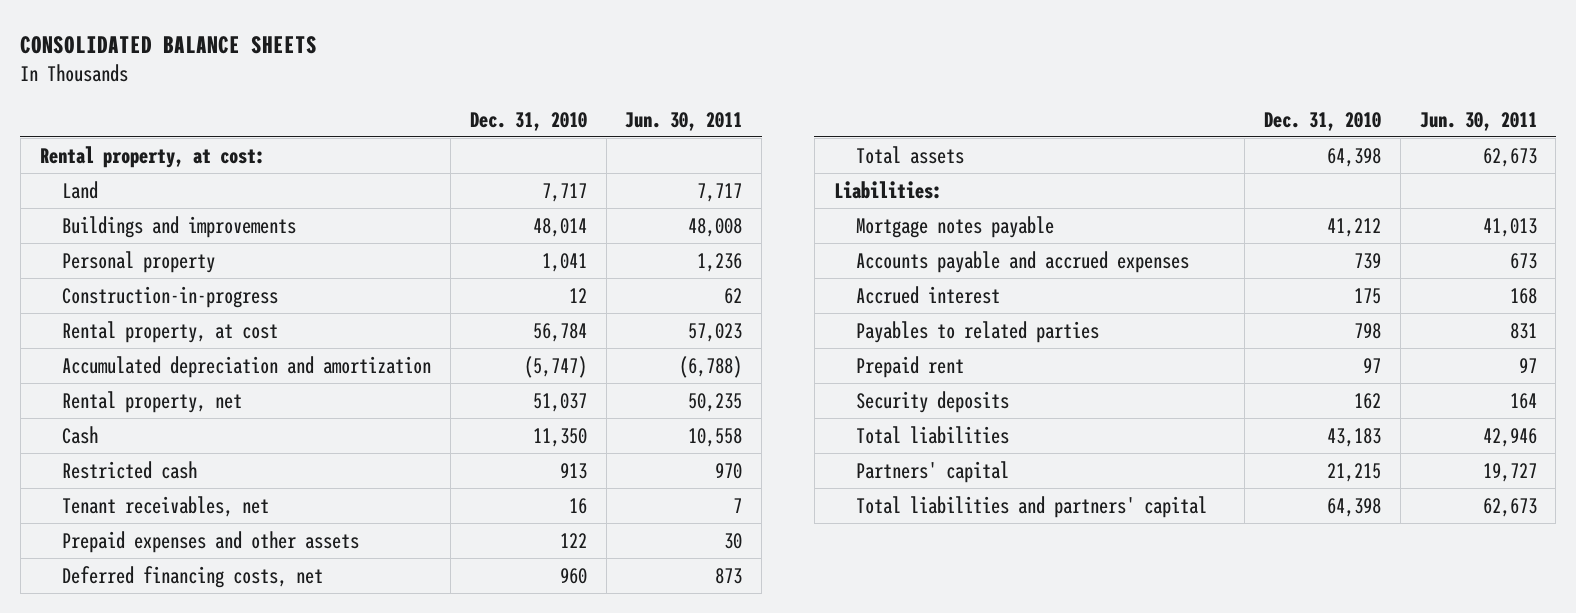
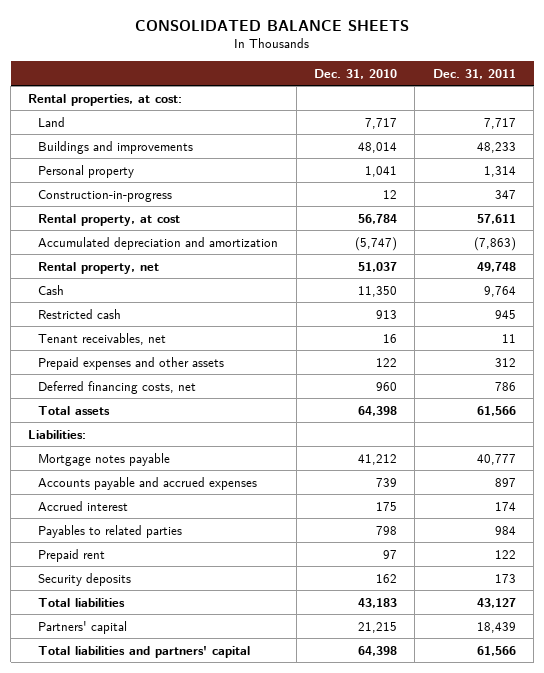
[625,111,743,131] Jun. 30, 2011 -> none
none -> [432,68,516,79] Dec. 31, 2011
[39,145,265,168] Rental property, at cost: -> [28,93,183,106] Rental properties, at cost:

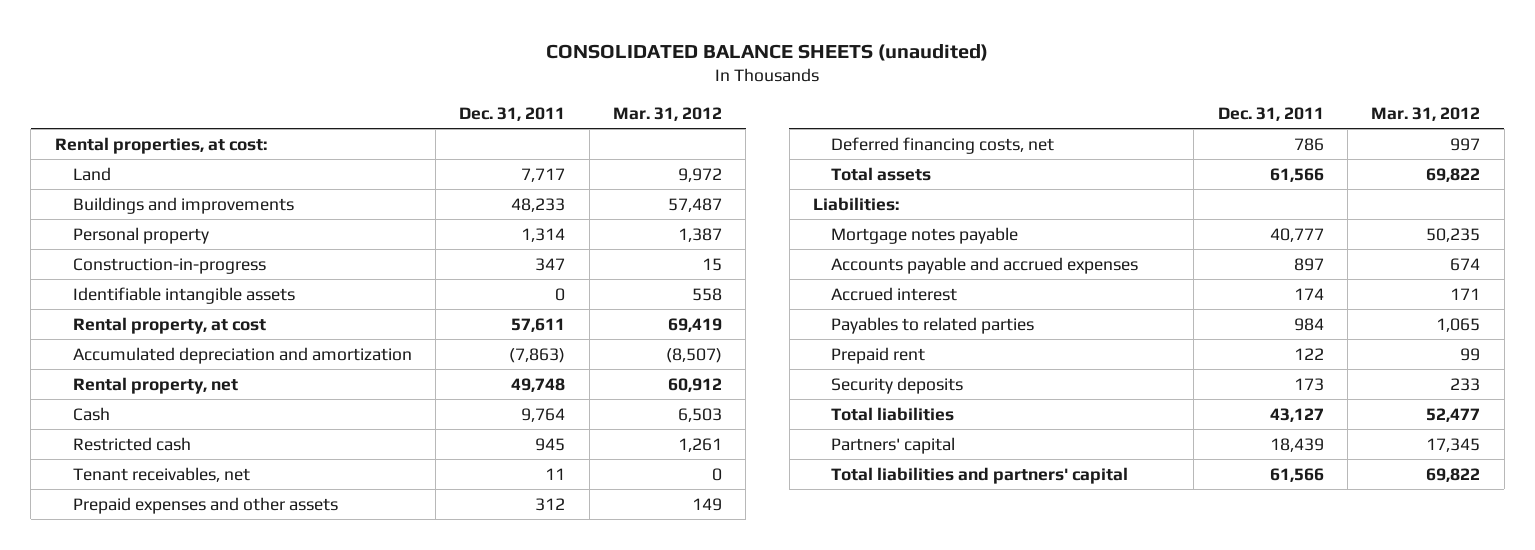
[135,19,410,31] CONSOLIDATED BALANCE SHEETS -> [546,43,989,61] CONSOLIDATED BALANCE SHEETS (unaudited)
[314,68,398,79] Dec. 31, 2010 -> none
none -> [613,106,723,121] Mar. 31, 2012
none -> [72,286,295,304] Identifiable intangible assets

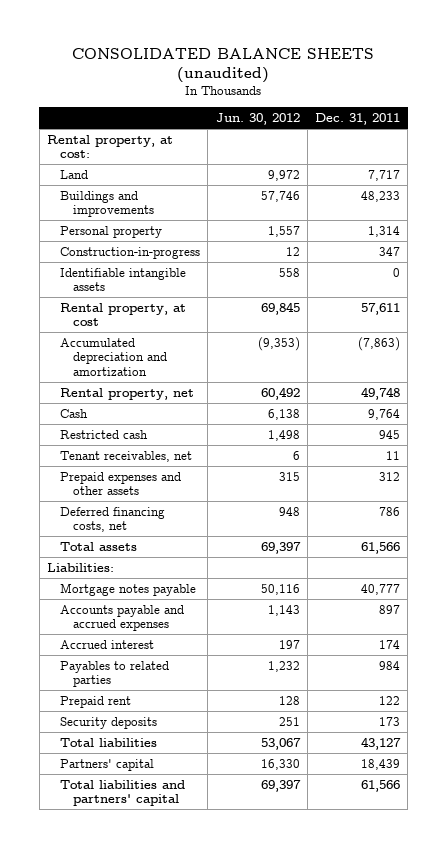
[613,106,723,121] Mar. 31, 2012 -> none
none -> [215,112,300,125] Jun. 30, 2012
[54,136,267,154] Rental properties, at cost: -> [46,134,173,159] Rental property, at cost:

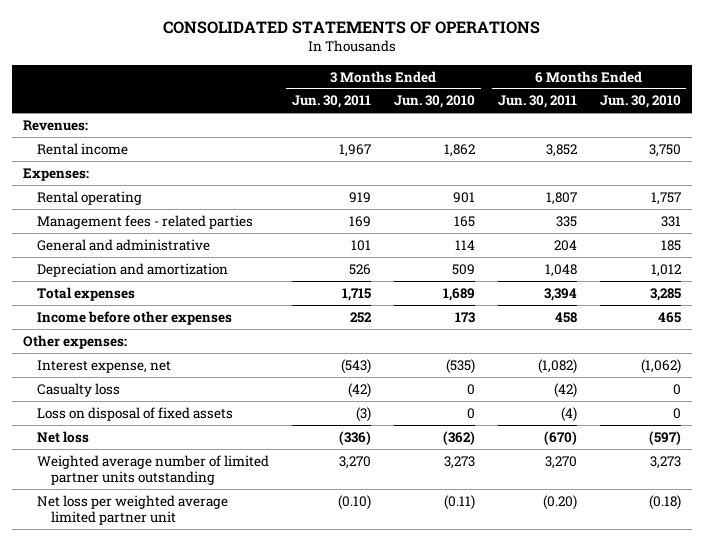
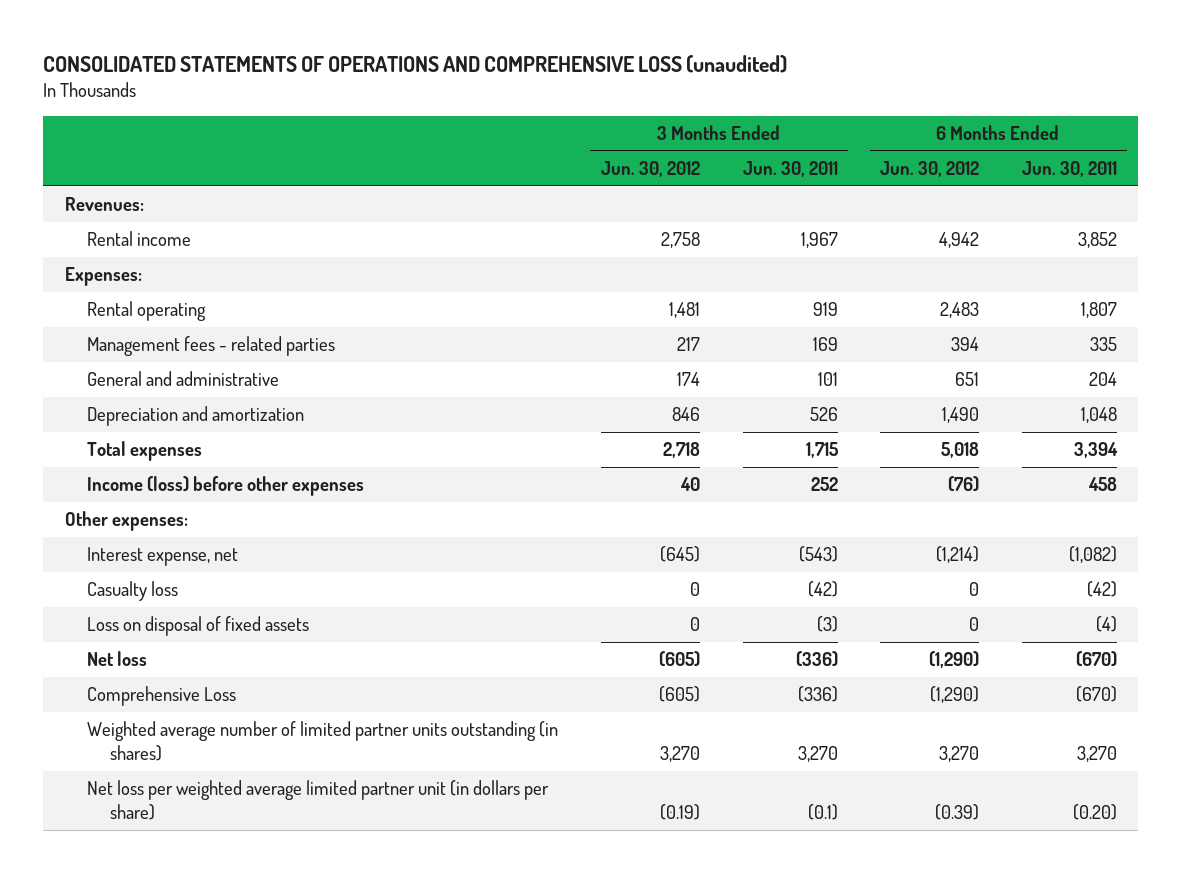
[162,20,540,34] CONSOLIDATED STATEMENTS OF OPERATIONS -> [43,55,788,74] CONSOLIDATED STATEMENTS OF OPERATIONS AND COMPREHENSIVE LOSS (unaudited)
[393,95,475,109] Jun. 30, 2010 -> none
[599,95,681,109] Jun. 30, 2010 -> none
none -> [600,160,700,177] Jun. 30, 2012
none -> [880,160,980,177] Jun. 30, 2012
[36,310,232,325] Income before other expenses -> [87,476,365,497] Income (loss) before other expenses
none -> [87,686,237,707] Comprehensive Loss
[36,454,269,485] Weighted average number of limited partner units outstanding -> [87,721,559,761] Weighted average number of limited partner units outstanding (in shares)
[36,494,228,525] Net loss per weighted average limited partner unit -> [87,780,550,820] Net loss per weighted average limited partner unit (in dollars per share)
[337,494,371,510] (0.10) -> [807,803,838,820] (0.1)

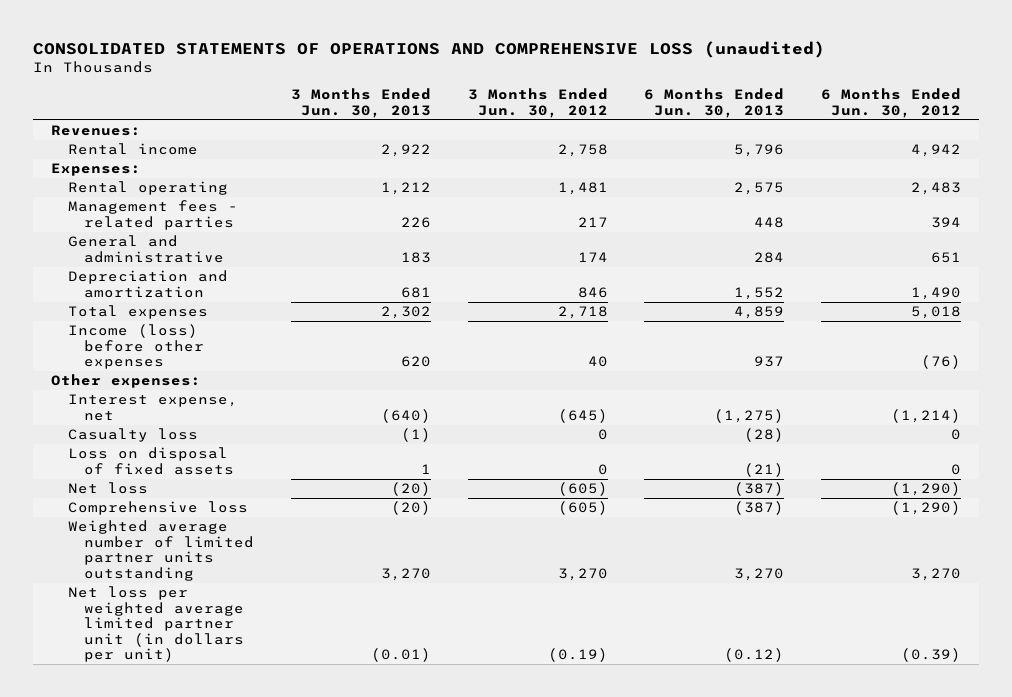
[742,160,838,177] Jun. 30, 2011 -> none
[1021,160,1117,177] Jun. 30, 2011 -> none
none -> [291,88,432,118] 3 Months Ended Jun. 30, 2013
none -> [644,88,785,118] 6 Months Ended Jun. 30, 2013
[87,686,237,707] Comprehensive Loss -> [67,501,248,516] Comprehensive loss
[87,721,559,761] Weighted average number of limited partner units outstanding (in shares) -> [67,520,255,581] Weighted average number of limited partner units outstanding
[87,780,550,820] Net loss per weighted average limited partner unit (in dollars per share) -> [67,586,245,663] Net loss per weighted average limited partner unit (in dollars per unit)

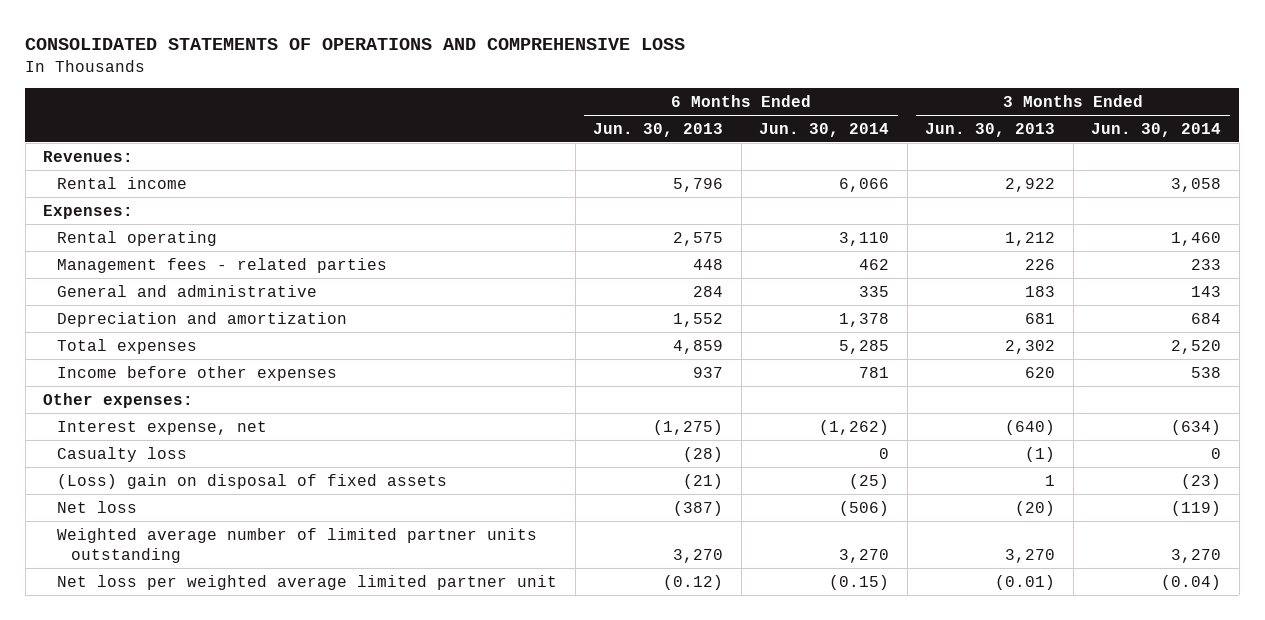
[32,40,825,58] CONSOLIDATED STATEMENTS OF OPERATIONS AND COMPREHENSIVE LOSS (unaudited) -> [25,38,686,51] CONSOLIDATED STATEMENTS OF OPERATIONS AND COMPREHENSIVE LOSS
[467,88,608,118] 3 Months Ended Jun. 30, 2012 -> none
[821,88,962,118] 6 Months Ended Jun. 30, 2012 -> none
none -> [759,122,890,137] Jun. 30, 2014
none -> [1091,122,1222,137] Jun. 30, 2014
[67,324,205,370] Income (loss) before other expenses -> [57,365,338,381] Income before other expenses
[67,447,235,475] Loss on disposal of fixed assets -> [57,473,448,489] (Loss) gain on disposal of fixed assets
[67,501,248,516] Comprehensive loss -> none
[67,586,245,663] Net loss per weighted average limited partner unit (in dollars per unit) -> [57,574,558,590] Net loss per weighted average limited partner unit

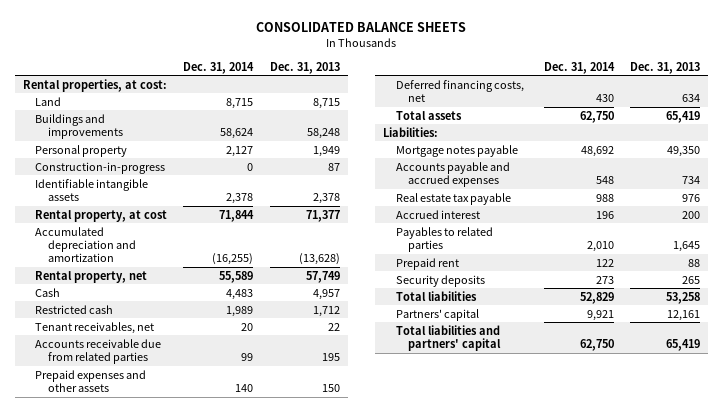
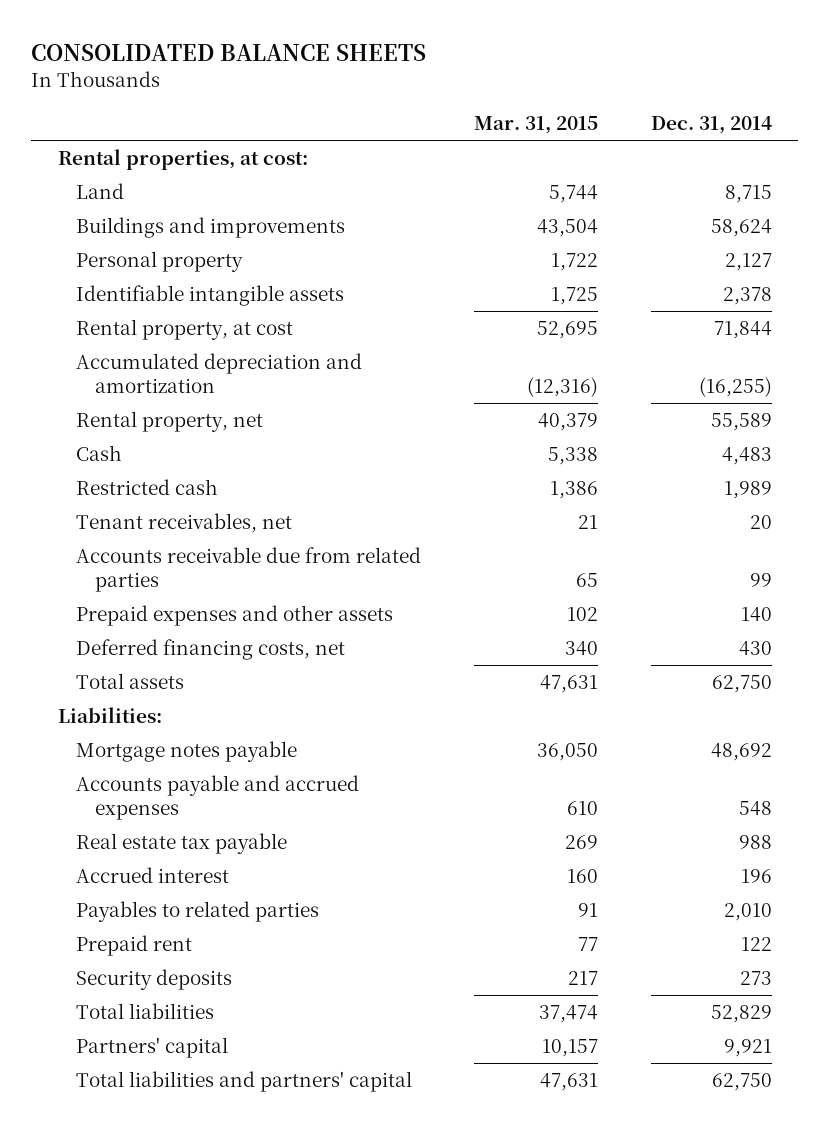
[269,61,340,74] Dec. 31, 2013 -> none
none -> [473,116,598,135] Mar. 31, 2015
[35,161,166,174] Construction-in-progress -> none

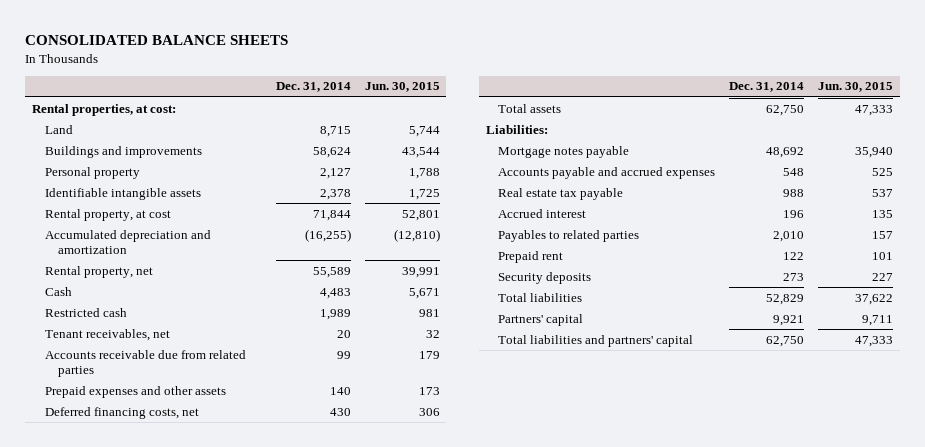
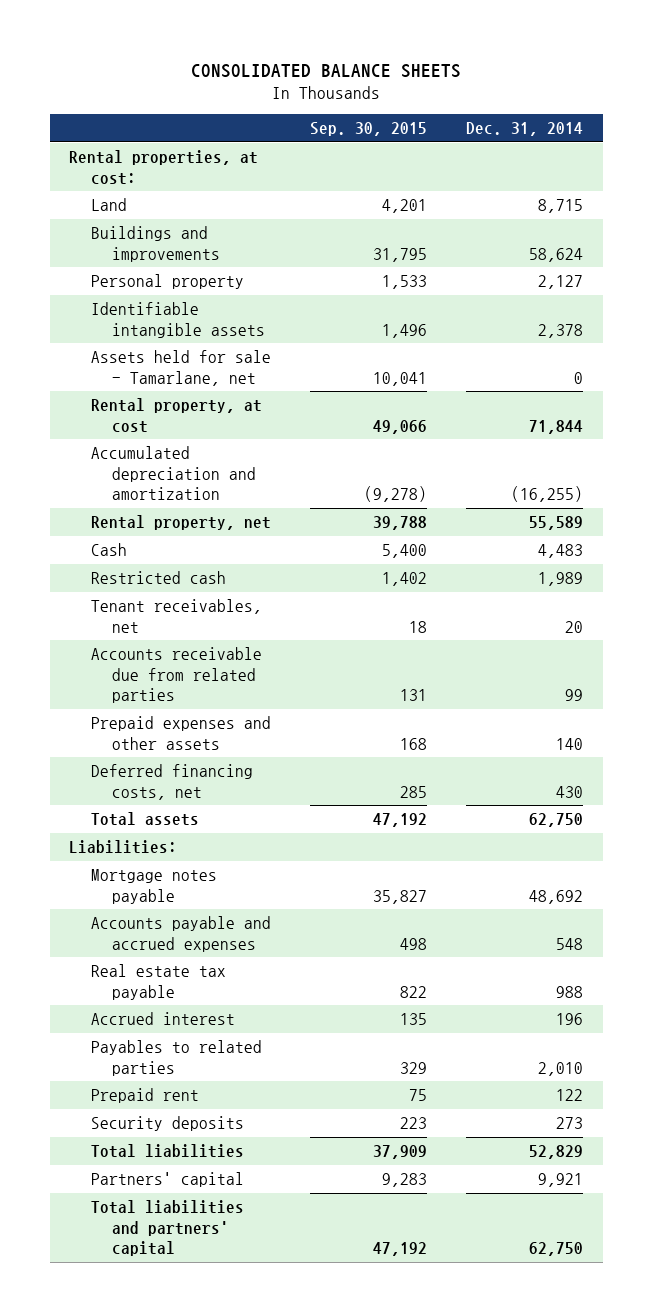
[364,82,440,93] Jun. 30, 2015 -> none
none -> [309,122,427,137] Sep. 30, 2015
none -> [90,350,271,386] Assets held for sale - Tamarlane, net

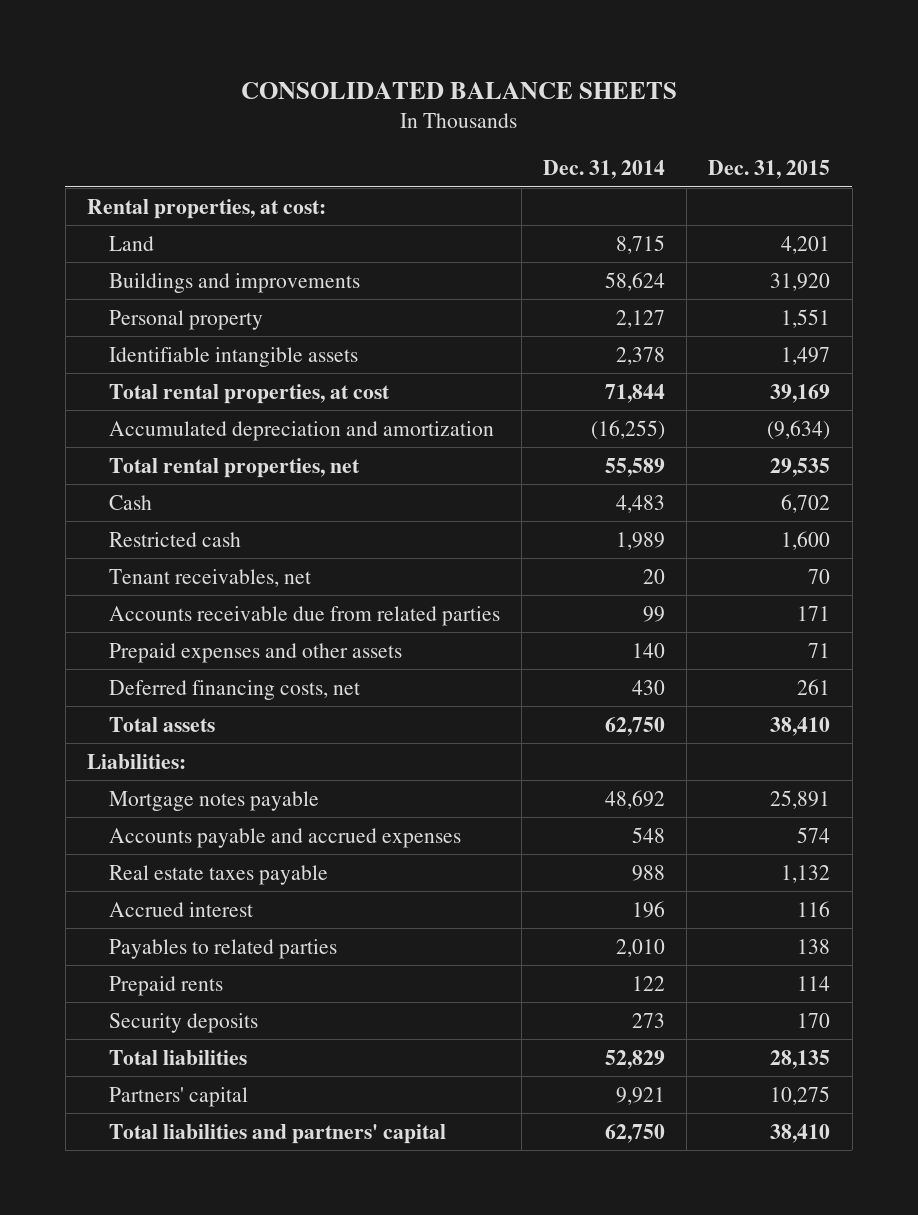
[309,122,427,137] Sep. 30, 2015 -> none
none -> [708,160,831,180] Dec. 31, 2015
[90,350,271,386] Assets held for sale - Tamarlane, net -> none
[90,398,262,433] Rental property, at cost -> [108,383,390,404] Total rental properties, at cost
[90,515,271,531] Rental property, net -> [108,457,360,478] Total rental properties, net
[90,964,226,1000] Real estate tax payable -> [108,864,328,885] Real estate taxes payable
[90,1088,199,1104] Prepaid rent -> [108,975,223,996] Prepaid rents

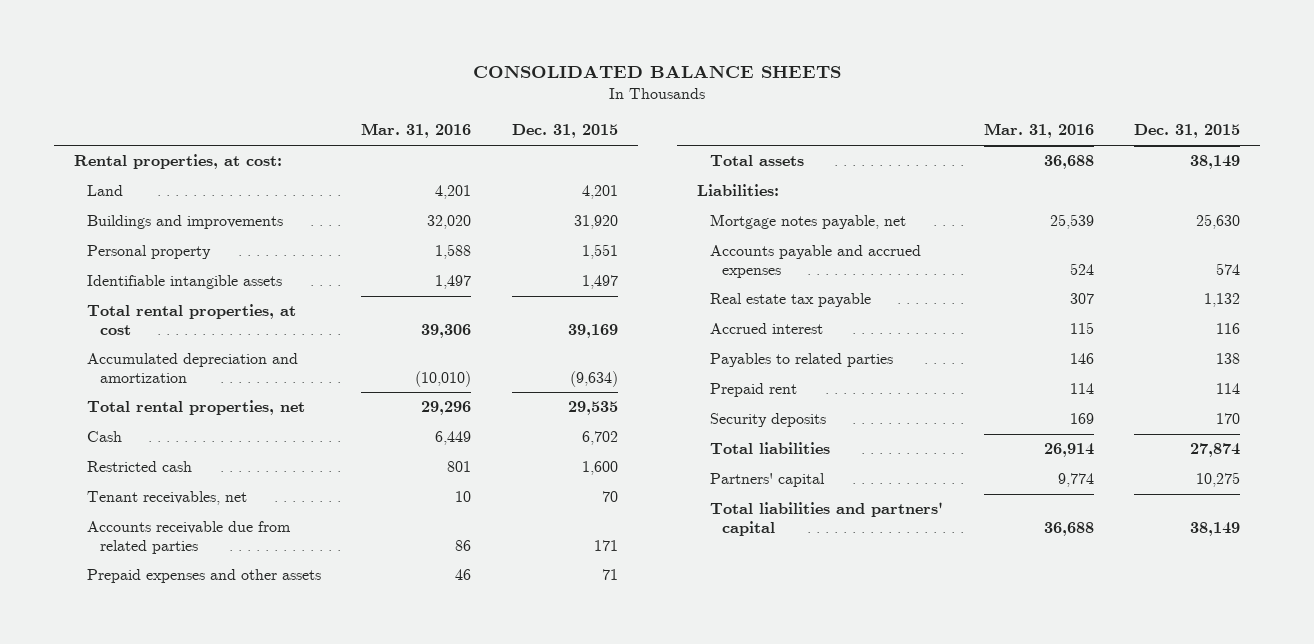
[542,160,665,180] Dec. 31, 2014 -> none
none -> [361,123,472,139] Mar. 31, 2016
[108,679,360,700] Deferred financing costs, net -> none
[770,716,831,736] 38,410 -> [1189,155,1240,170] 38,149
[108,790,319,811] Mortgage notes payable -> [709,214,906,230] Mortgage notes payable, net
[770,789,831,809] 25,891 -> [1195,214,1240,230] 25,630
[108,864,328,885] Real estate taxes payable -> [709,293,871,308] Real estate tax payable
[108,975,223,996] Prepaid rents -> [709,383,797,398] Prepaid rent
[770,1049,831,1069] 28,135 -> [1189,443,1240,458] 27,874
[770,1123,831,1143] 38,410 -> [1189,521,1240,536] 38,149

